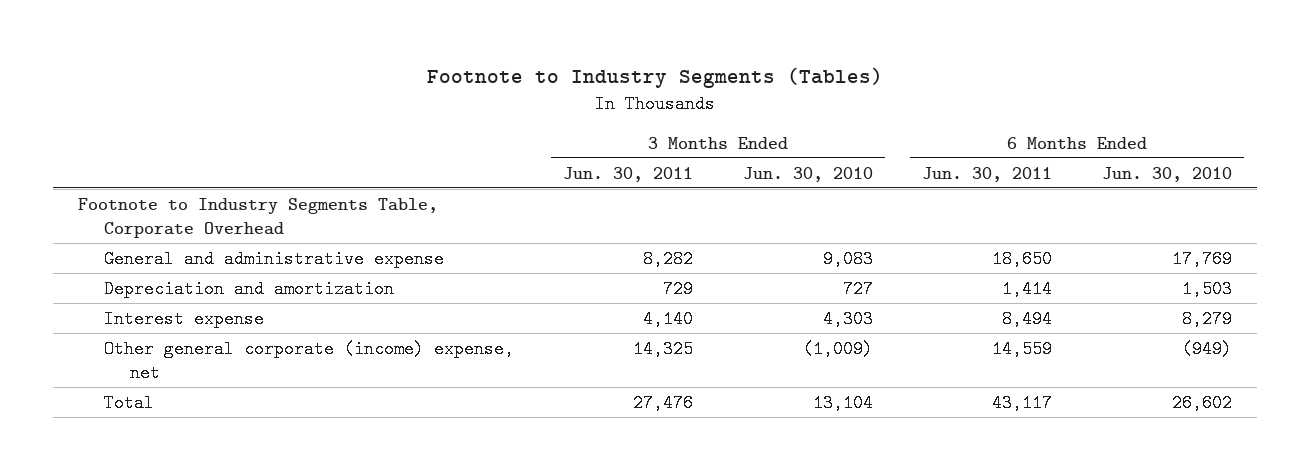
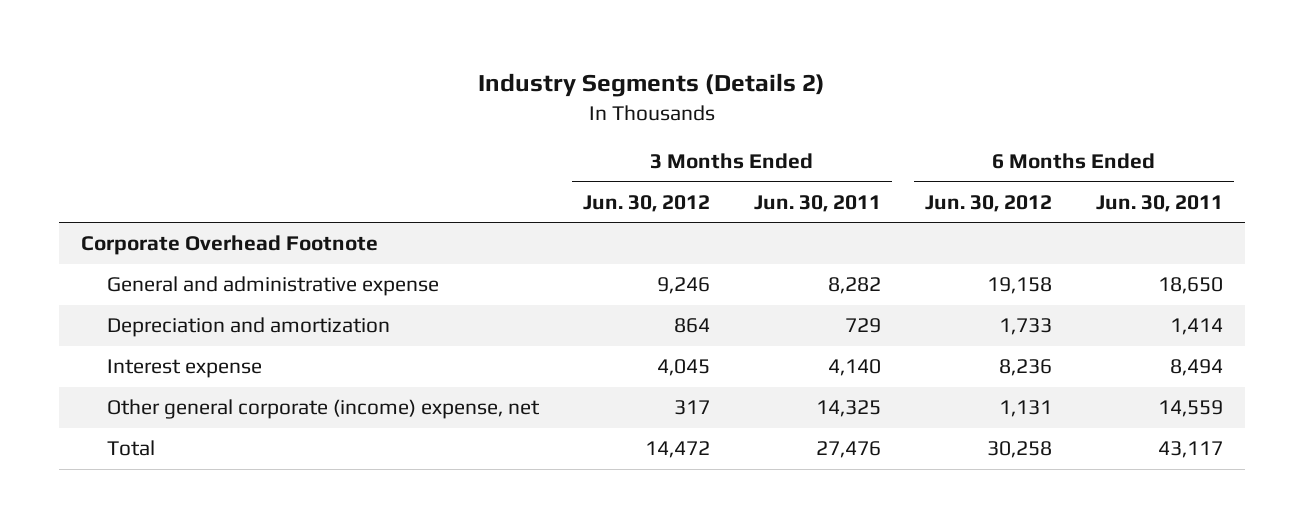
[426,66,883,88] Footnote to Industry Segments (Tables) -> [478,73,826,98] Industry Segments (Details 2)
[742,166,873,182] Jun. 30, 2010 -> none
[1101,166,1232,182] Jun. 30, 2010 -> none
none -> [583,194,711,212] Jun. 30, 2012
none -> [925,194,1053,212] Jun. 30, 2012
[77,197,438,239] Footnote to Industry Segments Table, Corporate Overhead -> [80,235,378,256] Corporate Overhead Footnote

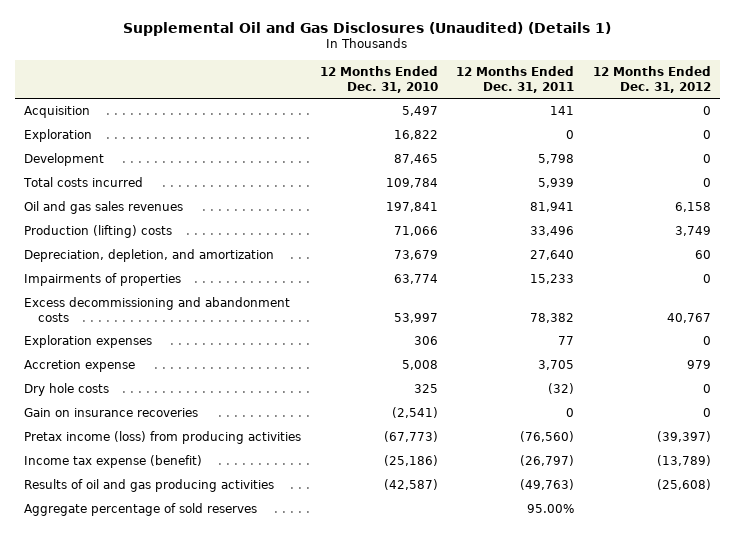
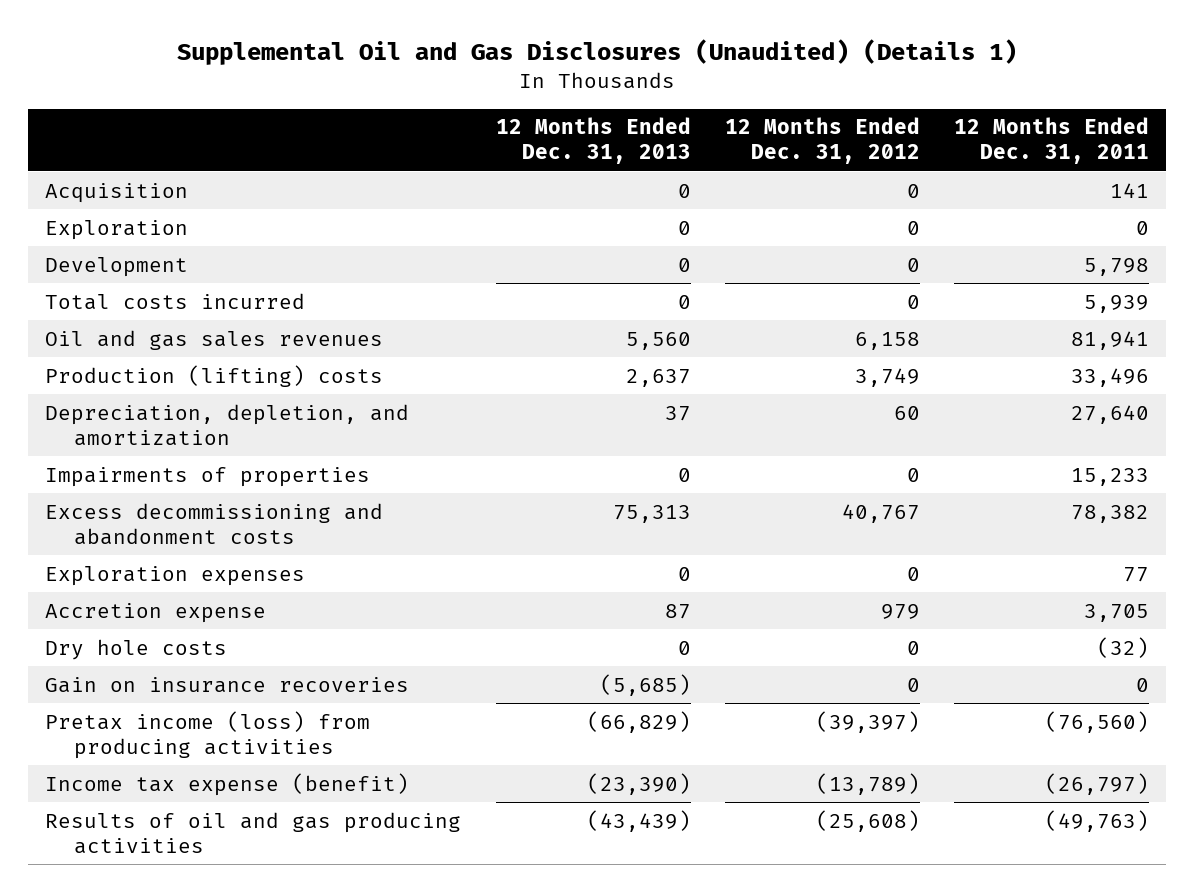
[319,66,438,93] 12 Months Ended Dec. 31, 2010 -> none
none -> [495,117,691,165] 12 Months Ended Dec. 31, 2013
[24,502,258,516] Aggregate percentage of sold reserves -> none

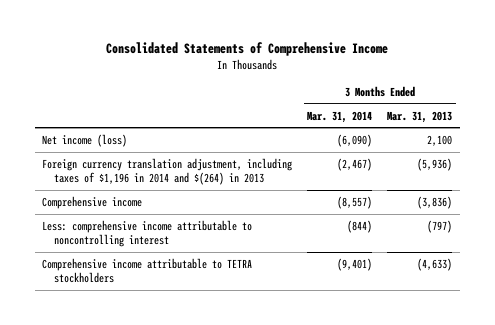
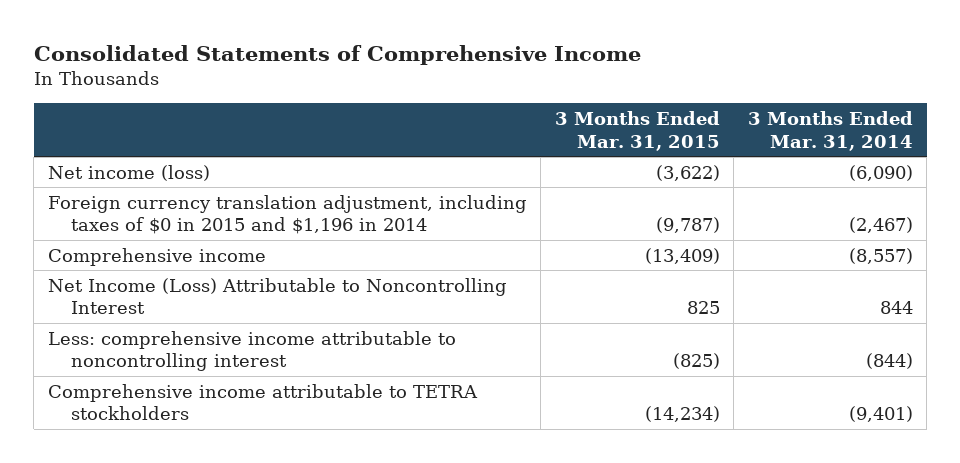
[387,110,453,123] Mar. 31, 2013 -> none
none -> [554,110,720,151] 3 Months Ended Mar. 31, 2015
[42,157,293,186] Foreign currency translation adjustment, including taxes of $1,196 in 2014 and $(264) in 2013 -> [47,194,527,235] Foreign currency translation adjustment, including taxes of $0 in 2015 and $1,196 in 2014
none -> [47,277,507,315] Net Income (Loss) Attributable to Noncontrolling Interest

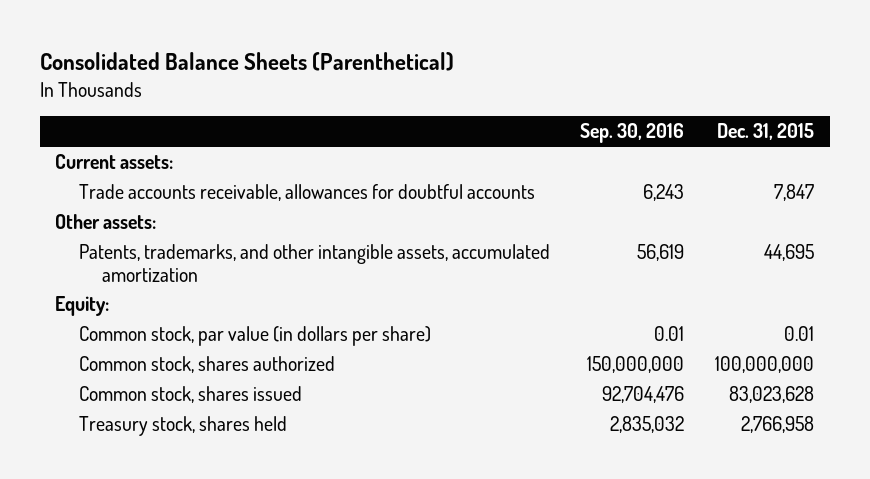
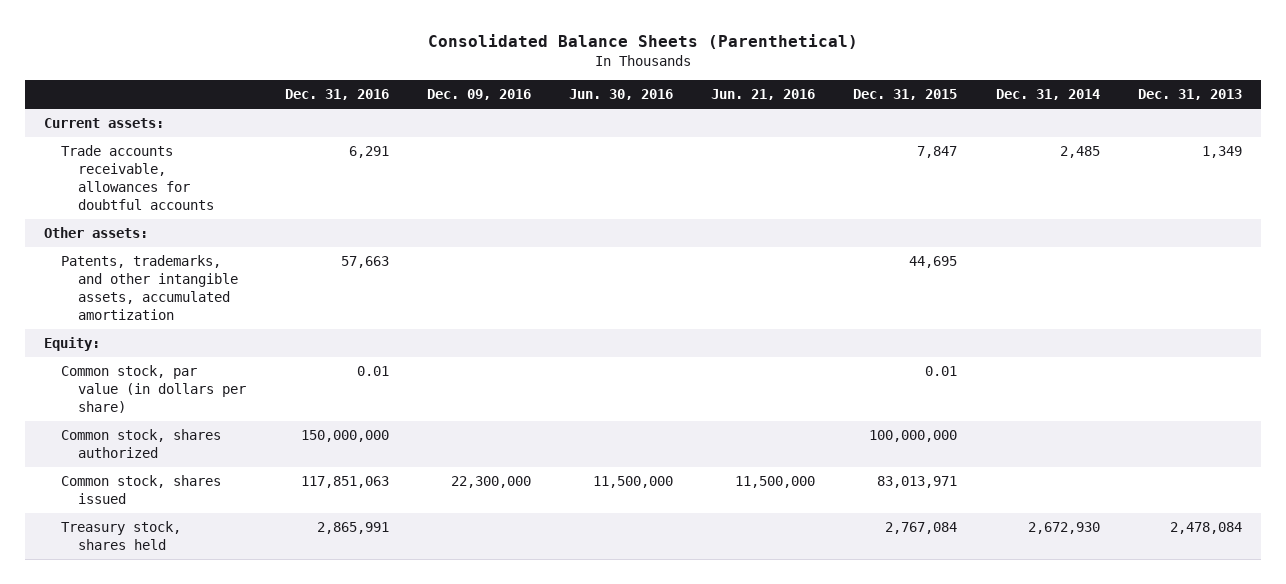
[580,123,685,144] Sep. 30, 2016 -> none
none -> [284,89,389,101] Dec. 31, 2016
none -> [426,89,531,101] Dec. 09, 2016
none -> [568,89,673,101] Jun. 30, 2016
none -> [711,89,816,101] Jun. 21, 2016
none -> [995,89,1100,101] Dec. 31, 2014
none -> [1137,89,1242,101] Dec. 31, 2013
[729,386,815,404] 83,023,628 -> [877,476,958,489] 83,013,971
[741,416,815,434] 2,766,958 -> [885,522,958,535] 2,767,084

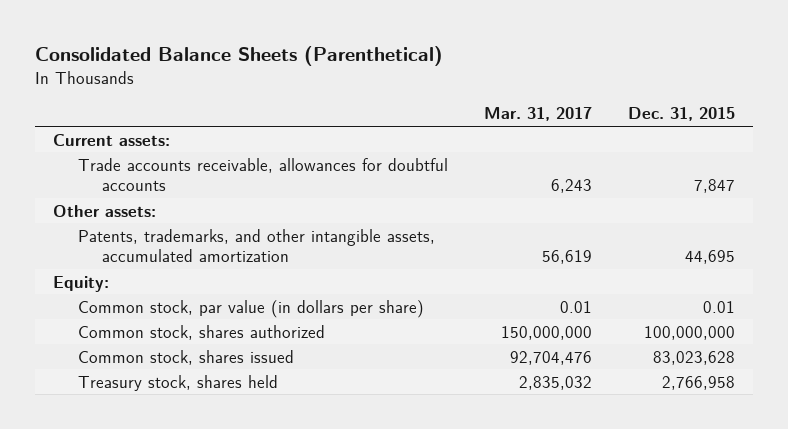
[284,89,389,101] Dec. 31, 2016 -> none
[426,89,531,101] Dec. 09, 2016 -> none
[568,89,673,101] Jun. 30, 2016 -> none
[711,89,816,101] Jun. 21, 2016 -> none
[995,89,1100,101] Dec. 31, 2014 -> none
[1137,89,1242,101] Dec. 31, 2013 -> none
none -> [483,107,592,122] Mar. 31, 2017
[877,476,958,489] 83,013,971 -> [652,350,735,365] 83,023,628
[885,522,958,535] 2,767,084 -> [661,375,735,390] 2,766,958

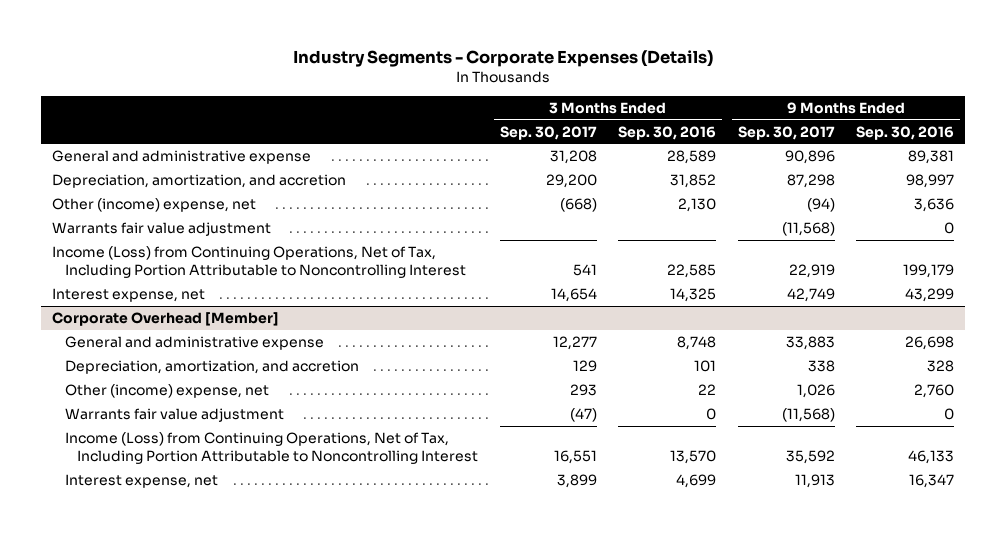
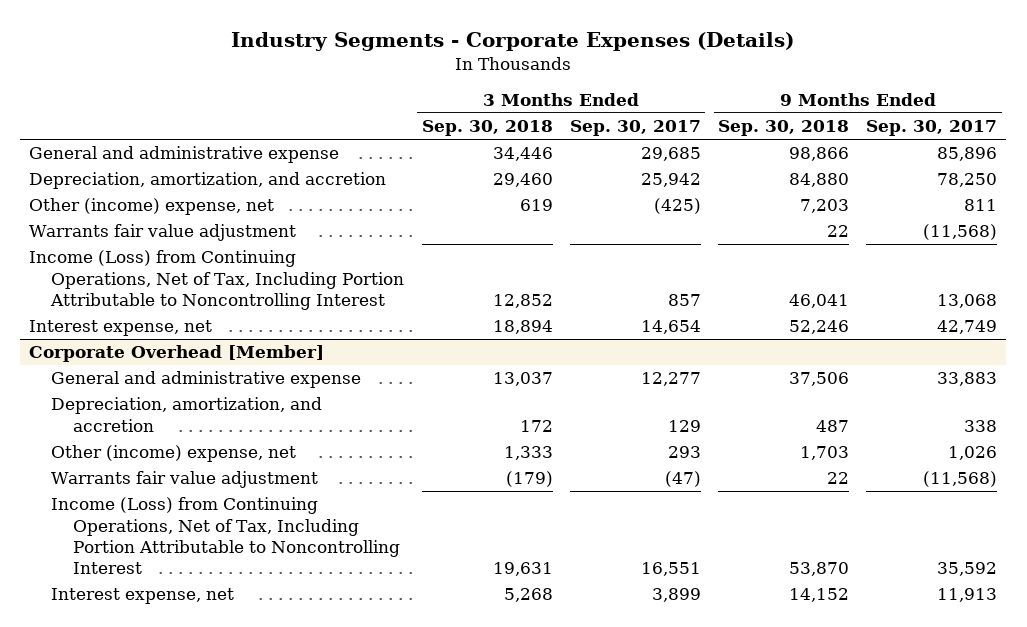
[618,125,717,140] Sep. 30, 2016 -> none
[856,125,955,140] Sep. 30, 2016 -> none
none -> [421,120,553,137] Sep. 30, 2018
none -> [718,120,850,137] Sep. 30, 2018
[549,149,597,164] 31,208 -> [640,147,701,162] 29,685
[784,149,835,164] 90,896 -> [937,147,998,162] 85,896
[545,173,597,188] 29,200 -> [640,173,701,188] 25,942
[786,173,835,188] 87,298 -> [937,173,998,188] 78,250
[559,197,597,212] (668) -> [653,198,701,215] (425)
[806,197,835,212] (94) -> [964,199,998,212] 811
[572,264,597,277] 541 -> [667,293,701,306] 857
[788,264,835,279] 22,919 -> [937,293,998,308] 13,068

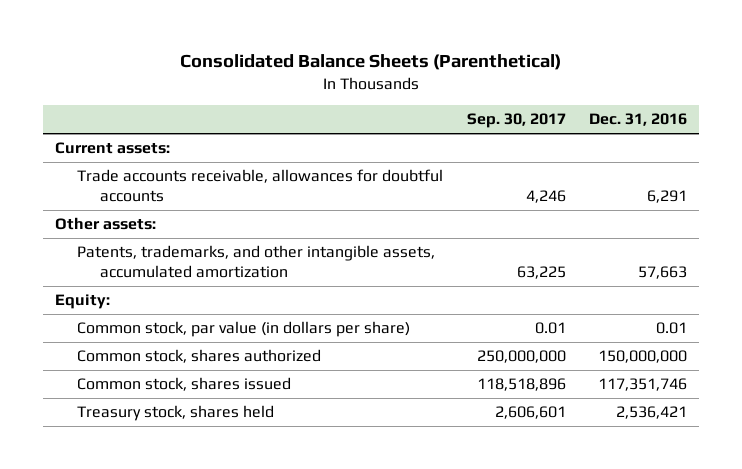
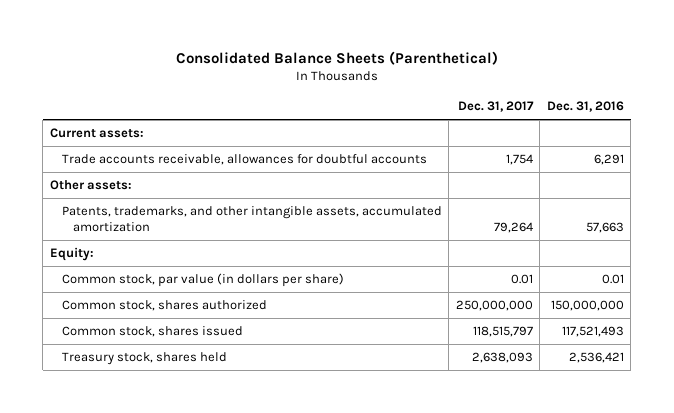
[466,113,566,129] Sep. 30, 2017 -> none
none -> [457,101,534,113] Dec. 31, 2017
[598,378,688,392] 117,351,746 -> [561,326,624,338] 117,521,493

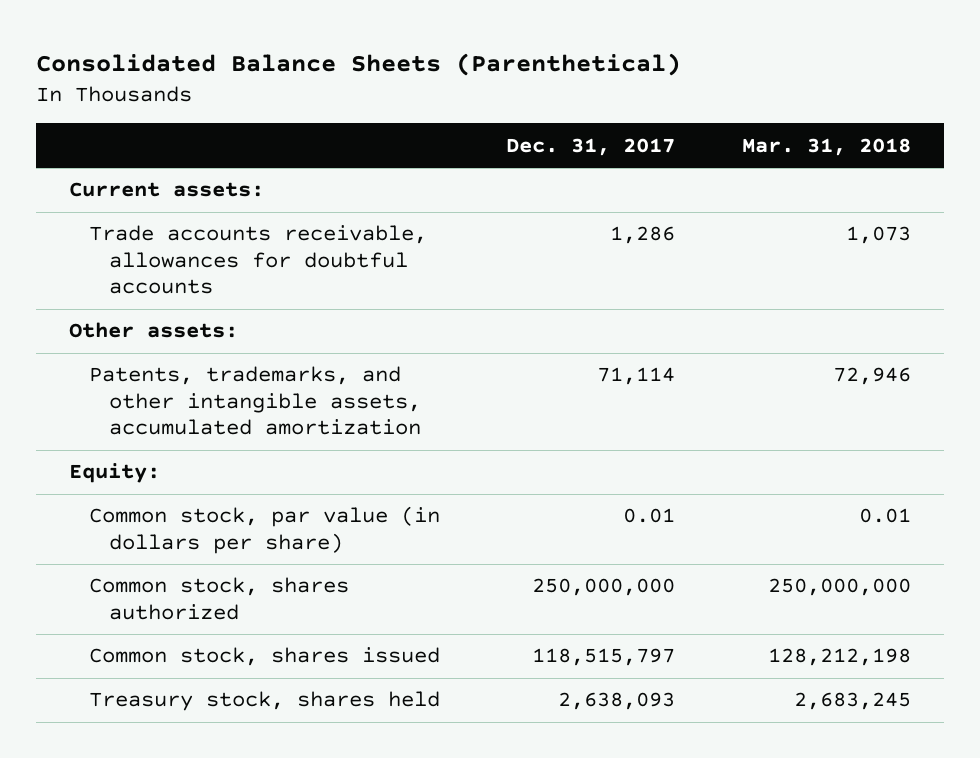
[546,101,624,113] Dec. 31, 2016 -> none
none -> [741,137,911,156] Mar. 31, 2018
[505,154,533,166] 1,754 -> [610,226,676,245] 1,286
[493,222,533,234] 79,264 -> [597,367,676,386] 71,114

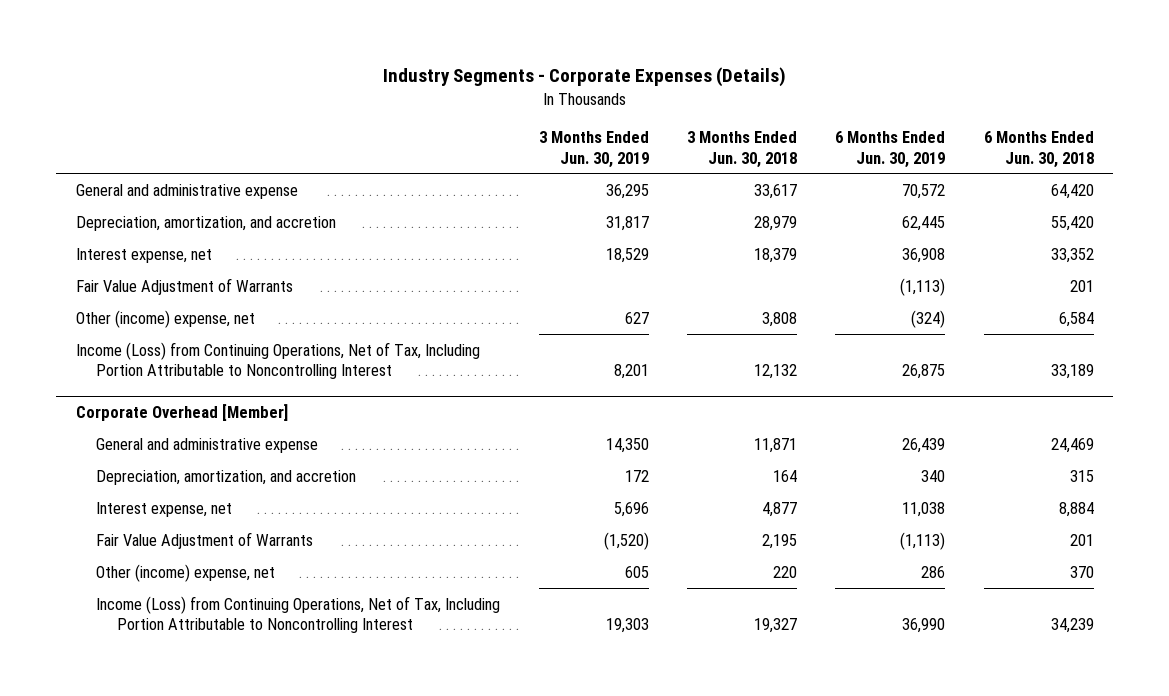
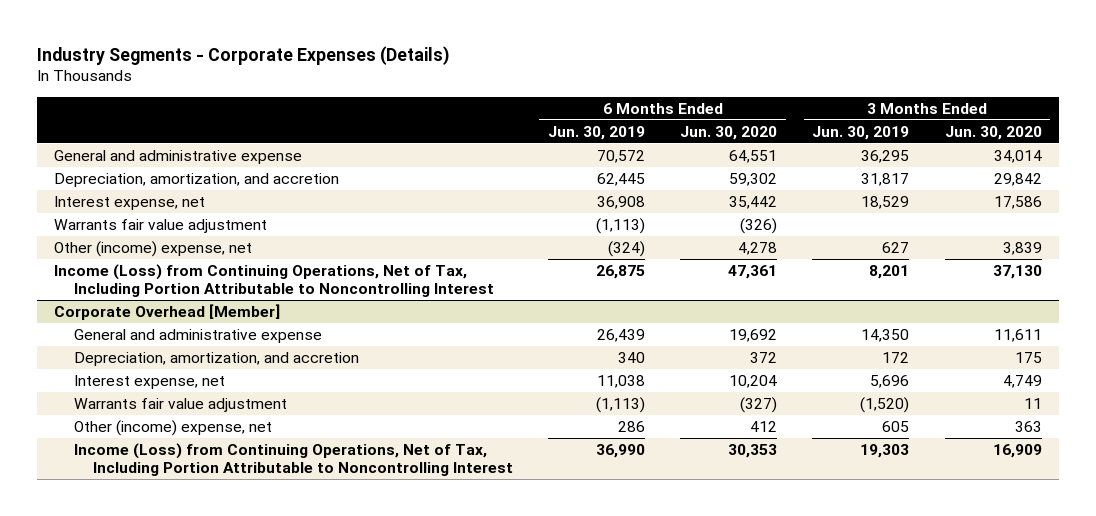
[686,131,797,168] 3 Months Ended Jun. 30, 2018 -> none
[983,131,1094,168] 6 Months Ended Jun. 30, 2018 -> none
none -> [680,125,778,140] Jun. 30, 2020
none -> [944,125,1042,140] Jun. 30, 2020
[75,277,293,295] Fair Value Adjustment of Warrants -> [54,218,268,233] Warrants fair value adjustment
[96,531,314,549] Fair Value Adjustment of Warrants -> [73,397,287,412] Warrants fair value adjustment

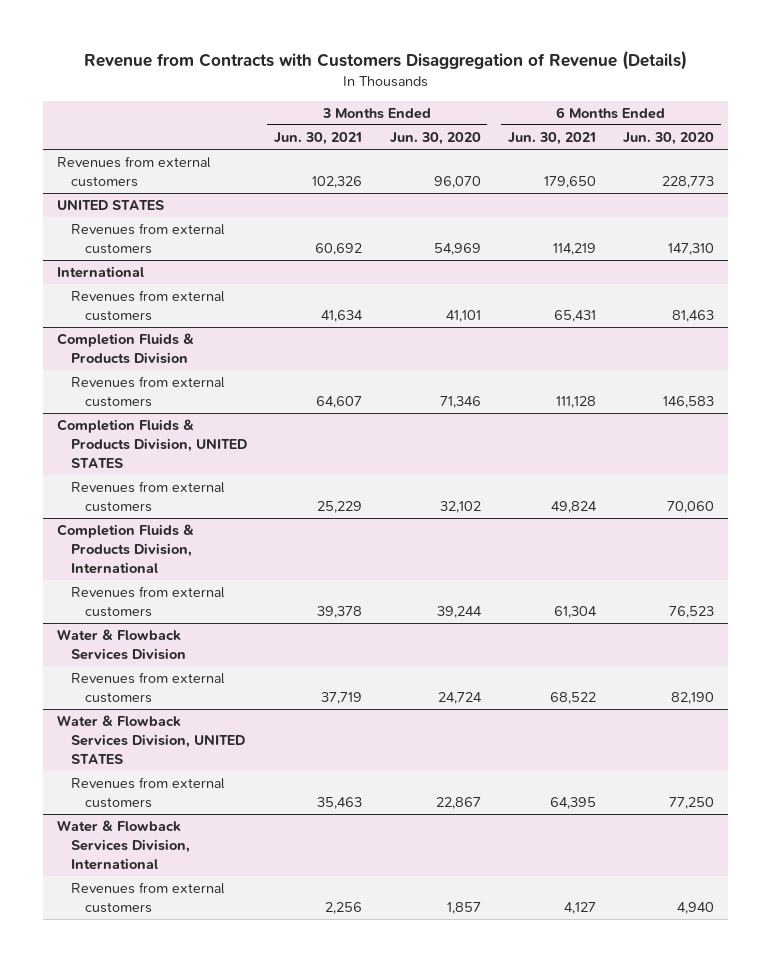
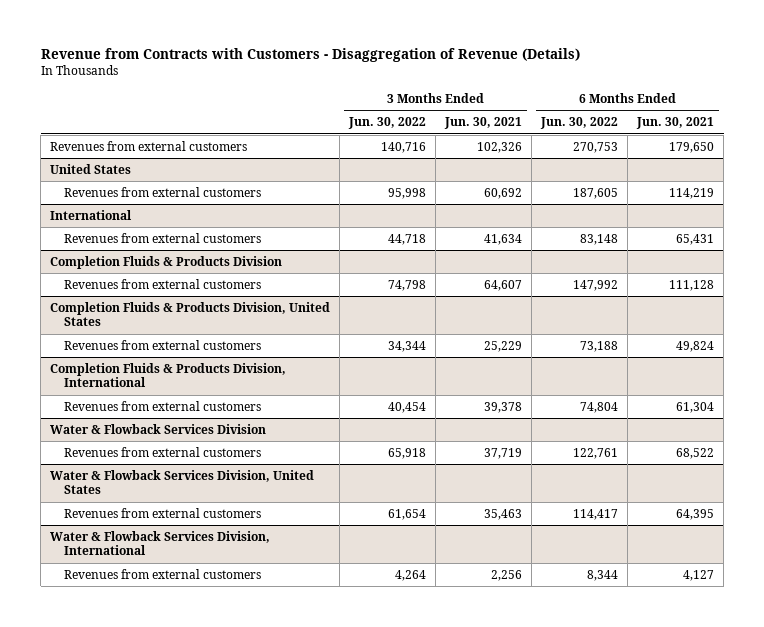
[83,50,687,71] Revenue from Contracts with Customers Disaggregation of Revenue (Details) -> [40,48,580,63] Revenue from Contracts with Customers - Disaggregation of Revenue (Details)
[389,131,481,145] Jun. 30, 2020 -> none
[623,131,715,145] Jun. 30, 2020 -> none
none -> [348,117,427,130] Jun. 30, 2022
none -> [540,117,619,130] Jun. 30, 2022
[56,200,164,211] UNITED STATES -> [50,163,132,174] United States
[56,419,247,468] Completion Fluids & Products Division, UNITED STATES -> [50,301,331,327] Completion Fluids & Products Division, United States
[56,715,245,764] Water & Flowback Services Division, UNITED STATES -> [50,469,315,495] Water & Flowback Services Division, United States

